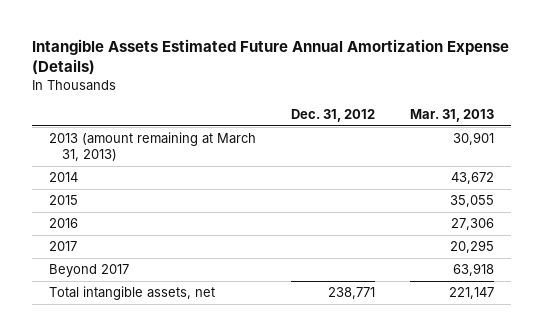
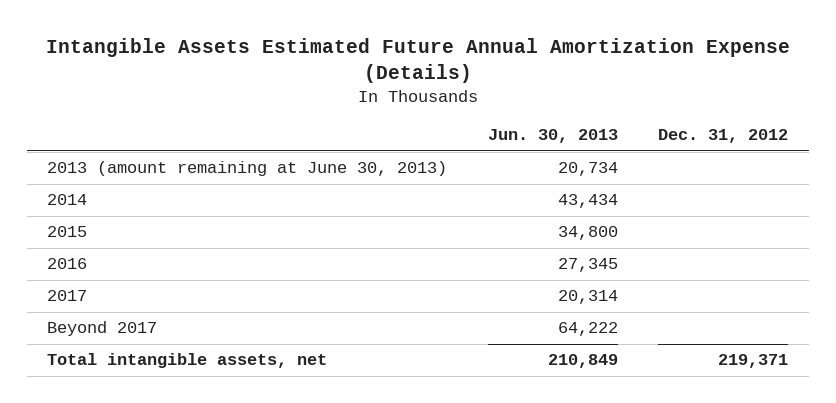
[409,109,494,123] Mar. 31, 2013 -> none
none -> [487,129,618,144] Jun. 30, 2013
[49,132,257,162] 2013 (amount remaining at March 31, 2013) -> [47,161,448,177] 2013 (amount remaining at June 30, 2013)
[327,287,375,300] 238,771 -> [718,354,789,369] 219,371

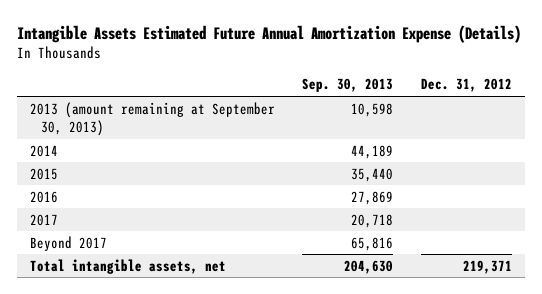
[487,129,618,144] Jun. 30, 2013 -> none
none -> [302,78,394,93] Sep. 30, 2013
[47,161,448,177] 2013 (amount remaining at June 30, 2013) -> [30,101,276,137] 2013 (amount remaining at September 30, 2013)

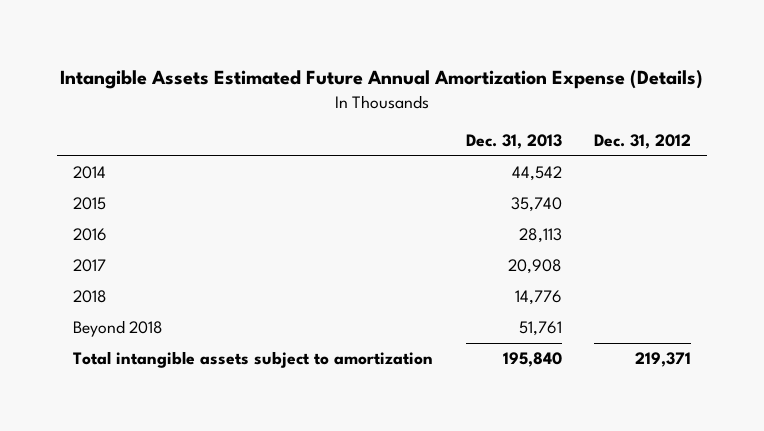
[302,78,394,93] Sep. 30, 2013 -> none
none -> [465,134,562,150] Dec. 31, 2013
[30,101,276,137] 2013 (amount remaining at September 30, 2013) -> none
none -> [72,290,107,304] 2018
[30,235,108,251] Beyond 2017 -> [72,320,163,338] Beyond 2018
[30,258,227,274] Total intangible assets, net -> [72,351,433,369] Total intangible assets subject to amortization

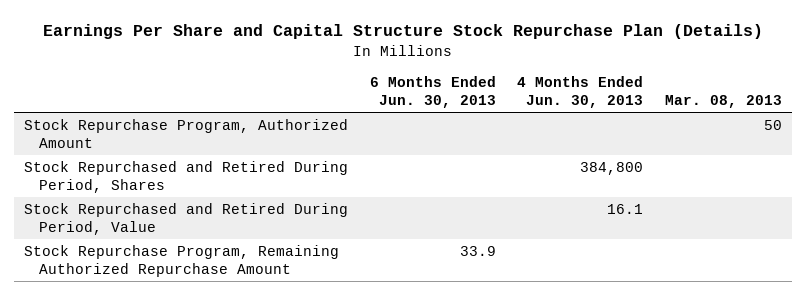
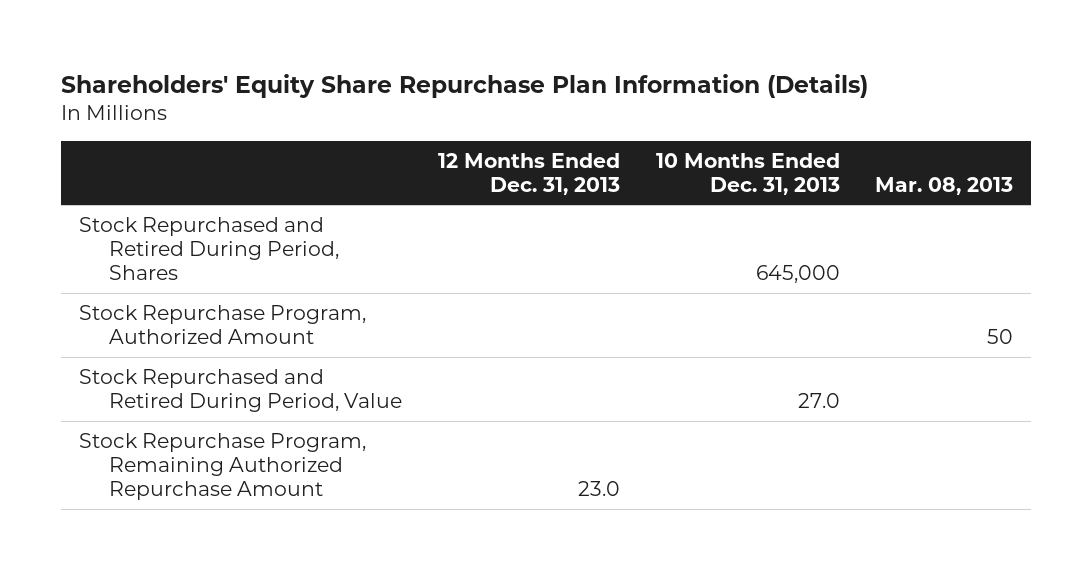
[43,24,764,40] Earnings Per Share and Capital Structure Stock Repurchase Plan (Details) -> [60,73,868,98] Shareholders' Equity Share Repurchase Plan Information (Details)
[369,76,496,108] 6 Months Ended Jun. 30, 2013 -> none
[517,76,644,108] 4 Months Ended Jun. 30, 2013 -> none
none -> [438,152,621,195] 12 Months Ended Dec. 31, 2013
none -> [655,152,840,195] 10 Months Ended Dec. 31, 2013
[24,119,349,148] Stock Repurchase Program, Authorized Amount -> [78,304,366,345] Stock Repurchase Program, Authorized Amount

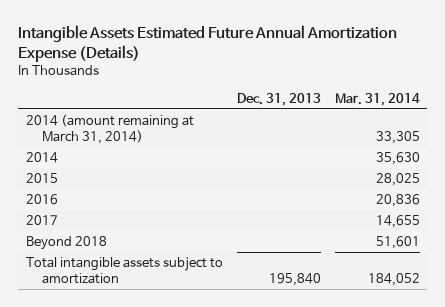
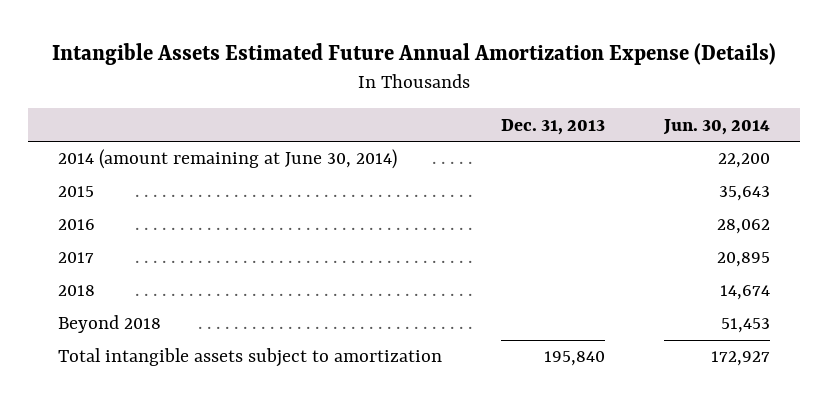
[334,93,420,107] Mar. 31, 2014 -> none
none -> [663,118,771,135] Jun. 30, 2014
[25,152,58,164] 2014 -> none
[25,114,194,144] 2014 (amount remaining at March 31, 2014) -> [57,149,397,170] 2014 (amount remaining at June 30, 2014)
none -> [57,285,95,297] 2018

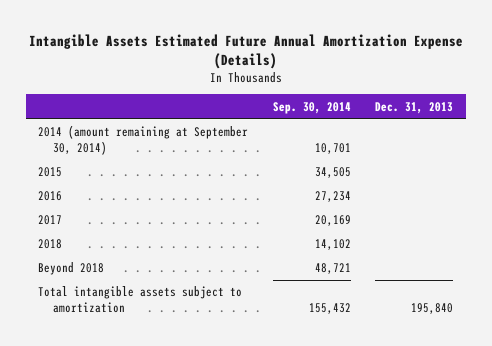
[663,118,771,135] Jun. 30, 2014 -> none
none -> [272,101,351,114] Sep. 30, 2014
[57,149,397,170] 2014 (amount remaining at June 30, 2014) -> [38,125,249,155] 2014 (amount remaining at September 30, 2014)

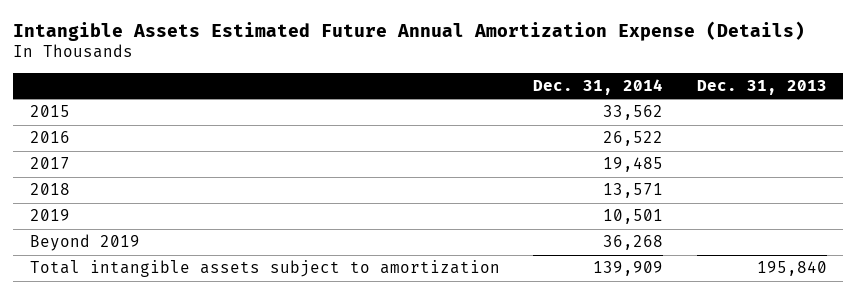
[272,101,351,114] Sep. 30, 2014 -> none
none -> [533,78,664,95] Dec. 31, 2014
[38,125,249,155] 2014 (amount remaining at September 30, 2014) -> none
none -> [29,209,70,222] 2019
[38,262,105,276] Beyond 2018 -> [29,234,140,252] Beyond 2019

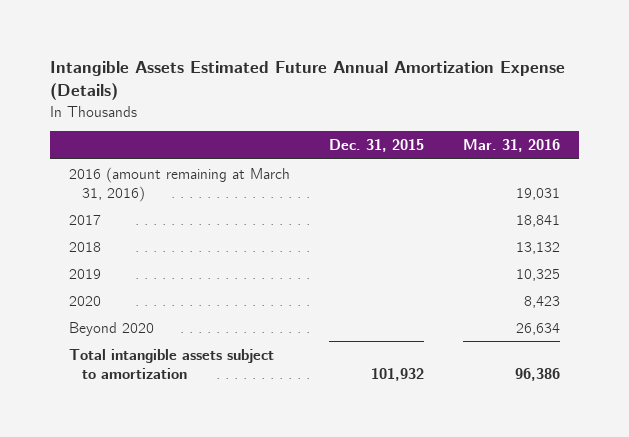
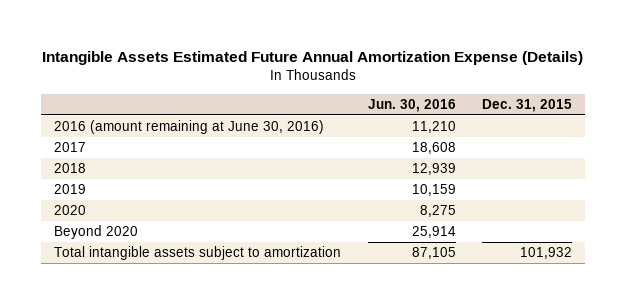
[462,139,560,153] Mar. 31, 2016 -> none
none -> [367,98,456,112] Jun. 30, 2016
[69,166,291,202] 2016 (amount remaining at March 31, 2016) -> [54,120,325,135] 2016 (amount remaining at June 30, 2016)

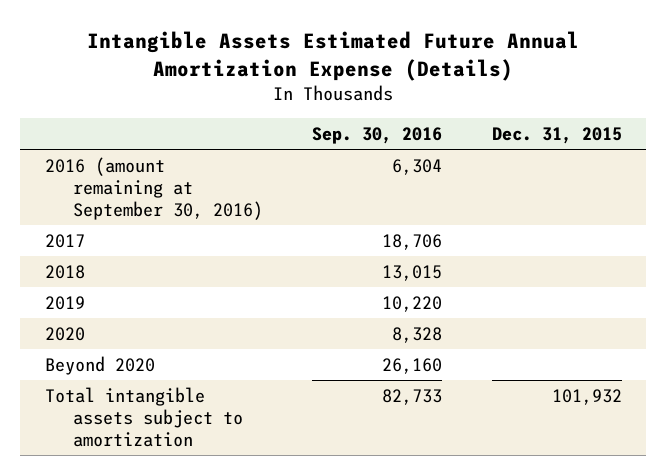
[367,98,456,112] Jun. 30, 2016 -> none
none -> [312,126,443,144] Sep. 30, 2016
[54,120,325,135] 2016 (amount remaining at June 30, 2016) -> [44,156,264,220] 2016 (amount remaining at September 30, 2016)

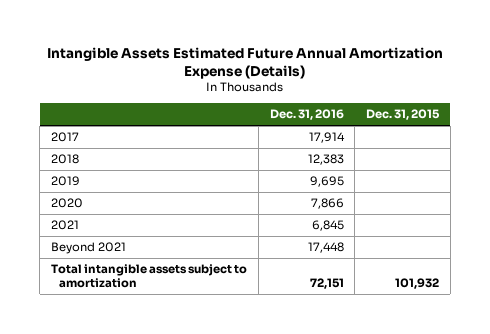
[312,126,443,144] Sep. 30, 2016 -> none
none -> [269,109,344,121] Dec. 31, 2016
[44,156,264,220] 2016 (amount remaining at September 30, 2016) -> none
none -> [51,220,80,231] 2021
[44,355,155,375] Beyond 2020 -> [51,242,127,255] Beyond 2021

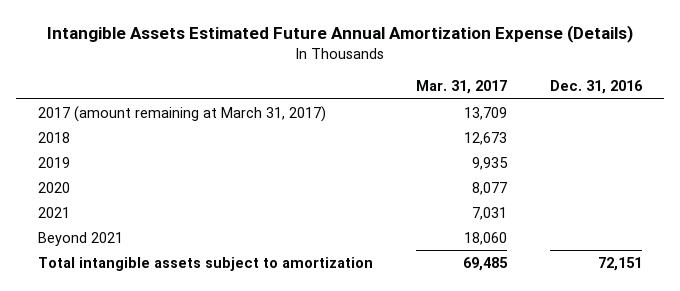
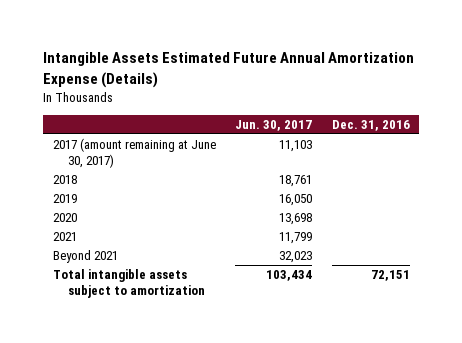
[415,80,507,95] Mar. 31, 2017 -> none
none -> [235,119,313,131] Jun. 30, 2017
[37,105,326,122] 2017 (amount remaining at March 31, 2017) -> [52,138,216,169] 2017 (amount remaining at June 30, 2017)

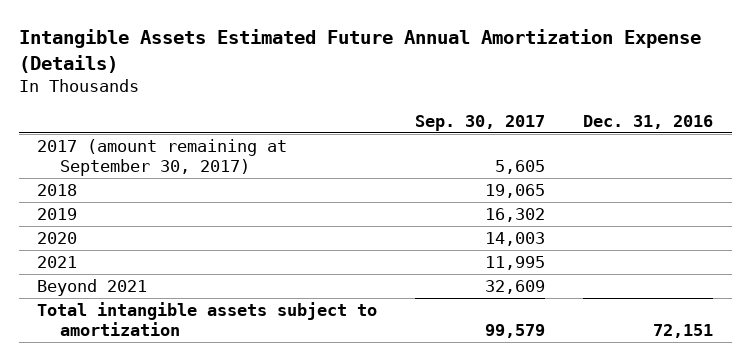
[235,119,313,131] Jun. 30, 2017 -> none
none -> [415,114,546,131] Sep. 30, 2017
[52,138,216,169] 2017 (amount remaining at June 30, 2017) -> [37,139,288,177] 2017 (amount remaining at September 30, 2017)

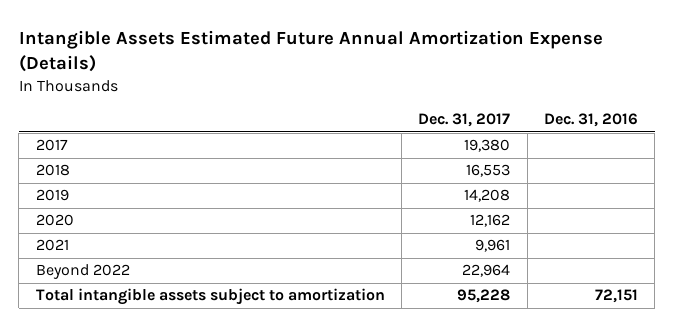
[415,114,546,131] Sep. 30, 2017 -> none
none -> [418,113,511,128] Dec. 31, 2017
[37,139,288,177] 2017 (amount remaining at September 30, 2017) -> none
none -> [35,139,68,152] 2017
[37,279,148,297] Beyond 2021 -> [35,264,130,280] Beyond 2022

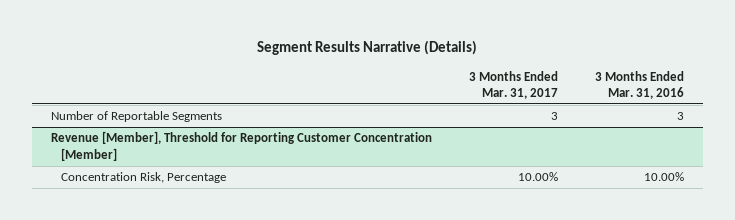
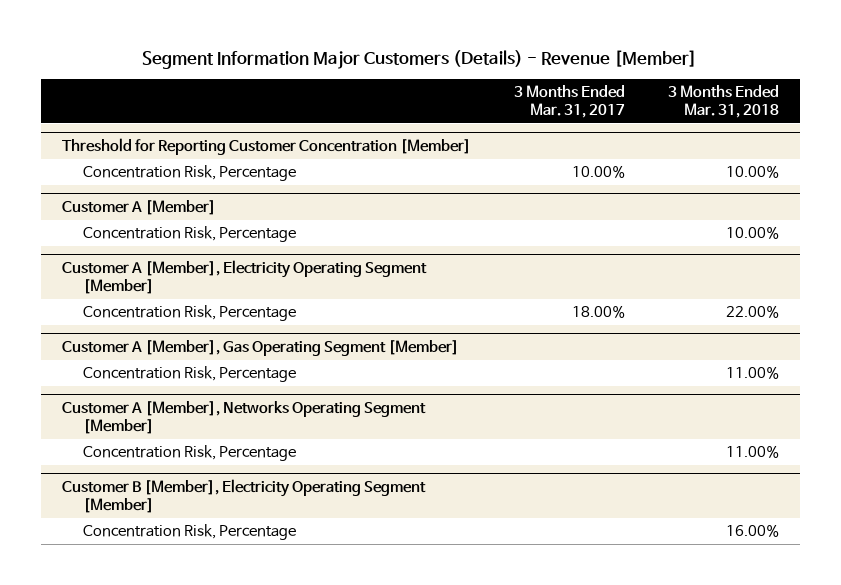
[257,40,478,56] Segment Results Narrative (Details) -> [142,49,698,69] Segment Information Major Customers (Details) - Revenue [Member]
[595,70,685,99] 3 Months Ended Mar. 31, 2016 -> none
none -> [667,85,779,118] 3 Months Ended Mar. 31, 2018
[50,111,222,123] Number of Reportable Segments -> none
[50,131,432,161] Revenue [Member], Threshold for Reporting Customer Concentration [Member] -> [62,138,472,156] Threshold for Reporting Customer Concentration [Member]
none -> [62,200,217,216] Customer A [Member]
none -> [83,226,297,243] Concentration Risk, Percentage
none -> [62,260,428,295] Customer A [Member], Electricity Operating Segment [Member]
none -> [83,305,297,322] Concentration Risk, Percentage
none -> [62,340,460,357] Customer A [Member], Gas Operating Segment [Member]
none -> [83,366,297,383] Concentration Risk, Percentage
none -> [62,401,427,435] Customer A [Member], Networks Operating Segment [Member]
none -> [83,445,297,462] Concentration Risk, Percentage
none -> [62,479,427,514] Customer B [Member], Electricity Operating Segment [Member]
none -> [83,524,297,541] Concentration Risk, Percentage

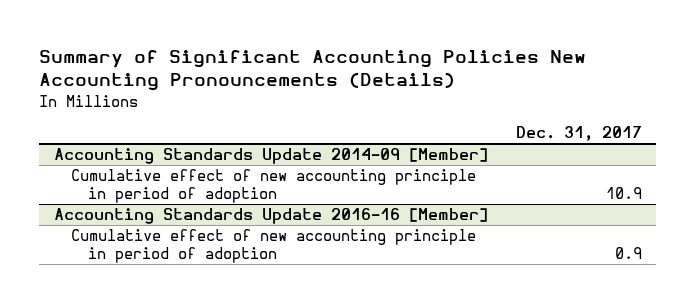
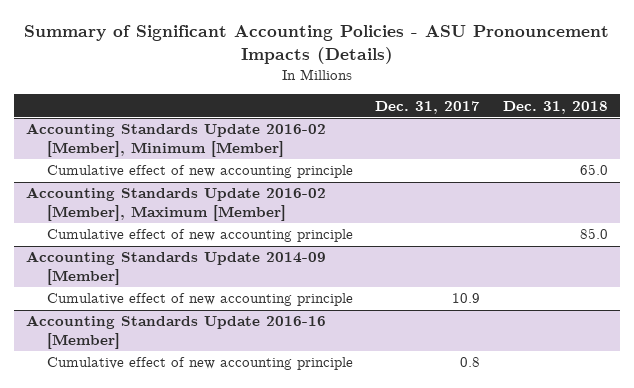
[39,49,587,92] Summary of Significant Accounting Policies New Accounting Pronouncements (Details) -> [24,24,610,64] Summary of Significant Accounting Policies - ASU Pronouncement Impacts (Details)
none -> [503,100,609,114] Dec. 31, 2018
none -> [25,123,326,157] Accounting Standards Update 2016-02 [Member], Minimum [Member]
none -> [46,165,353,179] Cumulative effect of new accounting principle
none -> [25,187,326,221] Accounting Standards Update 2016-02 [Member], Maximum [Member]
none -> [46,229,353,243] Cumulative effect of new accounting principle
[70,169,476,203] Cumulative effect of new accounting principle in period of adoption -> [46,293,353,307] Cumulative effect of new accounting principle
[70,229,476,263] Cumulative effect of new accounting principle in period of adoption -> [46,357,353,371] Cumulative effect of new accounting principle
[615,246,643,259] 0.9 -> [460,357,481,368] 0.8

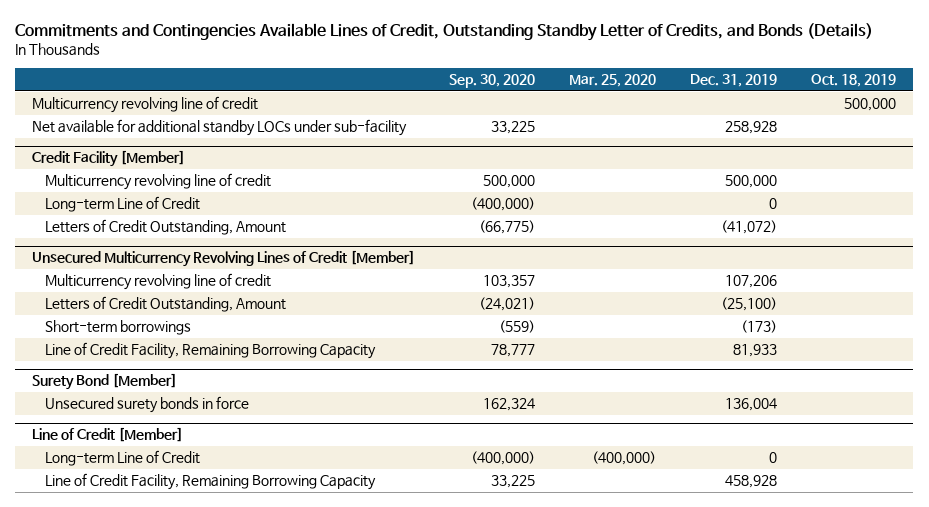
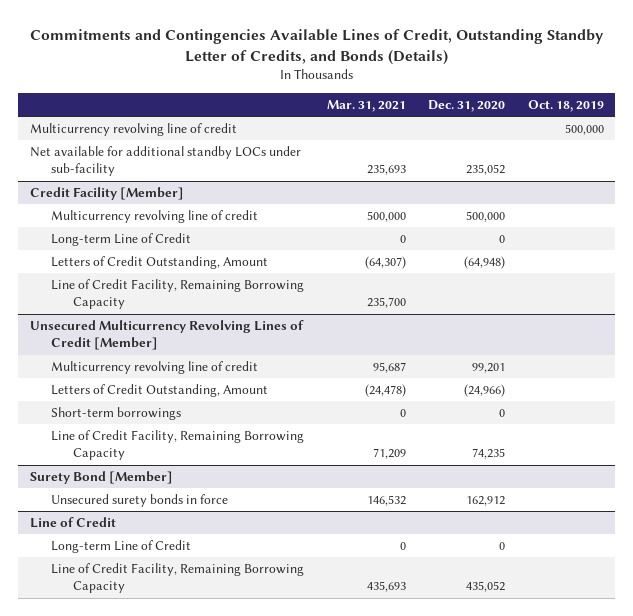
[449,73,536,88] Sep. 30, 2020 -> none
[569,73,657,87] Mar. 25, 2020 -> none
[690,73,778,87] Dec. 31, 2019 -> none
none -> [326,100,406,113] Mar. 31, 2021
none -> [428,100,506,113] Dec. 31, 2020
none -> [51,279,305,310] Line of Credit Facility, Remaining Borrowing Capacity
[32,427,184,443] Line of Credit [Member] -> [29,517,116,529] Line of Credit

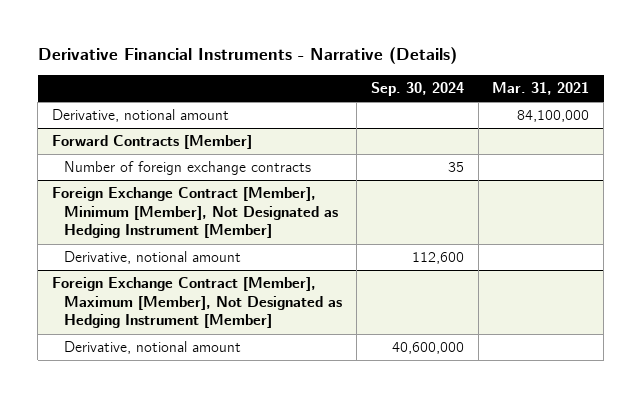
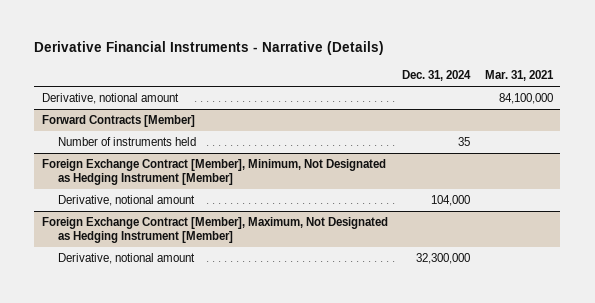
[370,81,464,96] Sep. 30, 2024 -> none
none -> [402,70,472,82] Dec. 31, 2024
[64,161,312,176] Number of foreign exchange contracts -> [57,137,196,147] Number of instruments held
[52,187,339,239] Foreign Exchange Contract [Member], Minimum [Member], Not Designated as Hedging Instrument [Member] -> [41,159,386,186] Foreign Exchange Contract [Member], Minimum, Not Designated as Hedging Instrument [Member]
[52,277,343,329] Foreign Exchange Contract [Member], Maximum [Member], Not Designated as Hedging Instrument [Member] -> [41,217,388,244] Foreign Exchange Contract [Member], Maximum, Not Designated as Hedging Instrument [Member]

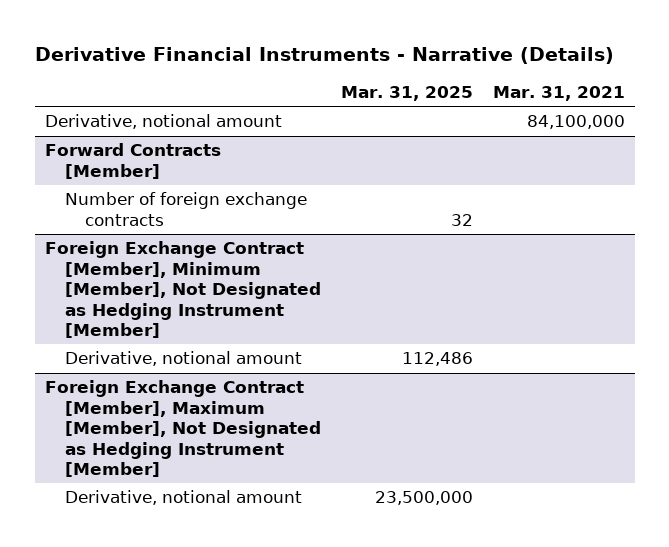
[402,70,472,82] Dec. 31, 2024 -> none
none -> [340,85,473,101] Mar. 31, 2025
[57,137,196,147] Number of instruments held -> [65,192,308,226] Number of foreign exchange contracts
[41,159,386,186] Foreign Exchange Contract [Member], Minimum, Not Designated as Hedging Instrument [Member] -> [44,241,322,338] Foreign Exchange Contract [Member], Minimum [Member], Not Designated as Hedging Instrument [Member]
[41,217,388,244] Foreign Exchange Contract [Member], Maximum, Not Designated as Hedging Instrument [Member] -> [44,380,322,477] Foreign Exchange Contract [Member], Maximum [Member], Not Designated as Hedging Instrument [Member]

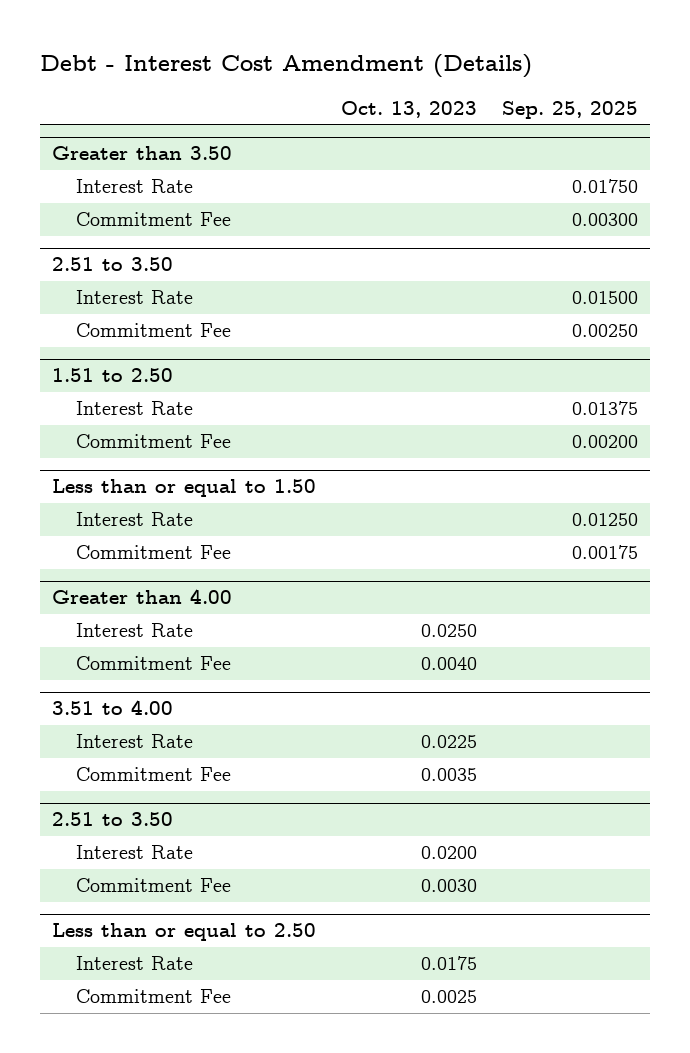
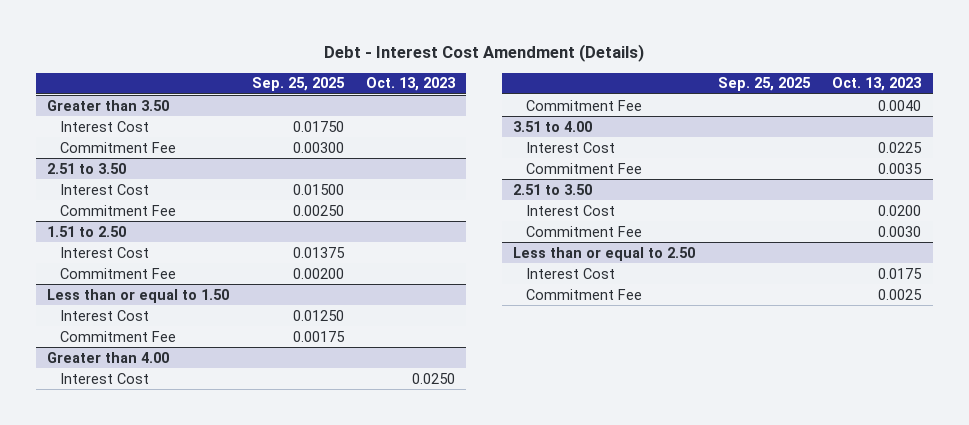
[75,179,193,194] Interest Rate -> [59,120,149,132] Interest Cost
[75,290,193,305] Interest Rate -> [59,183,149,195] Interest Cost
[75,401,193,416] Interest Rate -> [59,246,149,258] Interest Cost
[75,512,193,527] Interest Rate -> [59,309,149,321] Interest Cost
[75,623,193,638] Interest Rate -> [59,372,149,384] Interest Cost
[75,734,193,749] Interest Rate -> [525,141,615,153] Interest Cost
[75,845,193,860] Interest Rate -> [525,204,615,216] Interest Cost
[75,956,193,971] Interest Rate -> [525,267,615,279] Interest Cost

